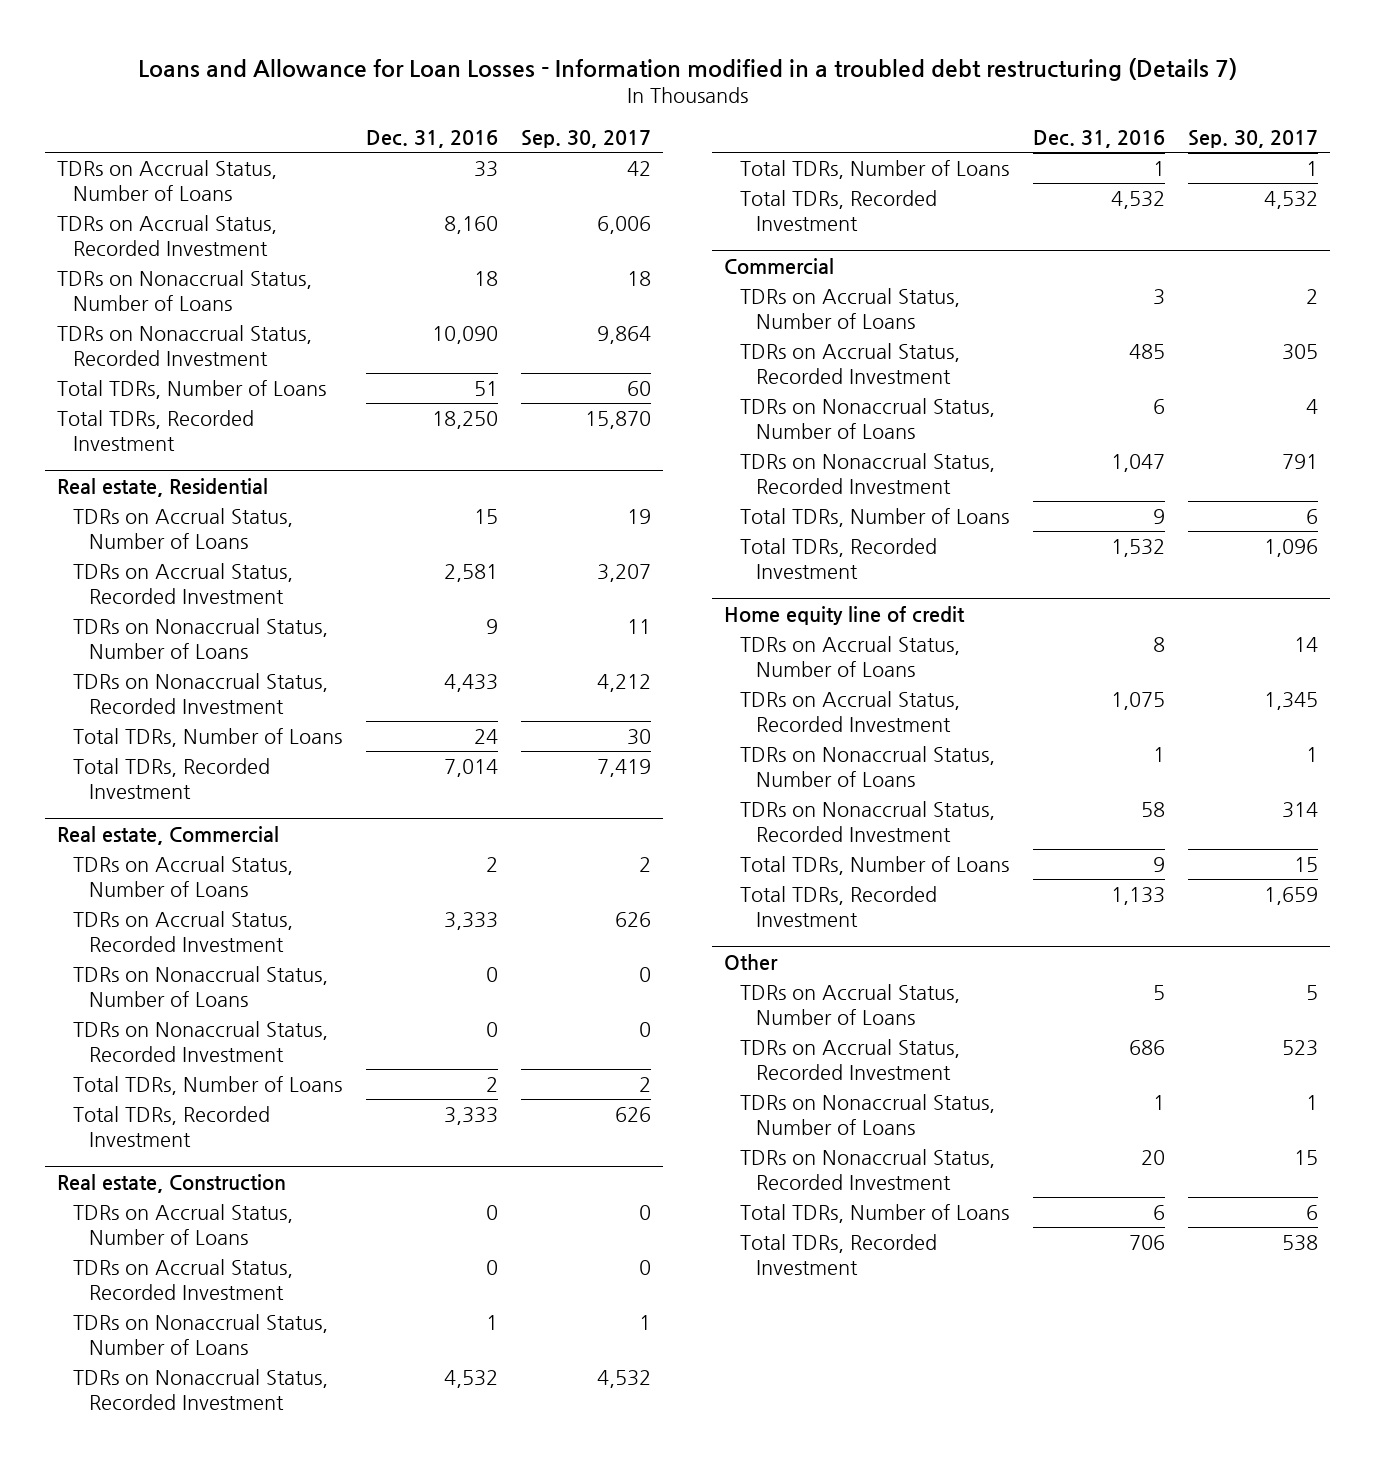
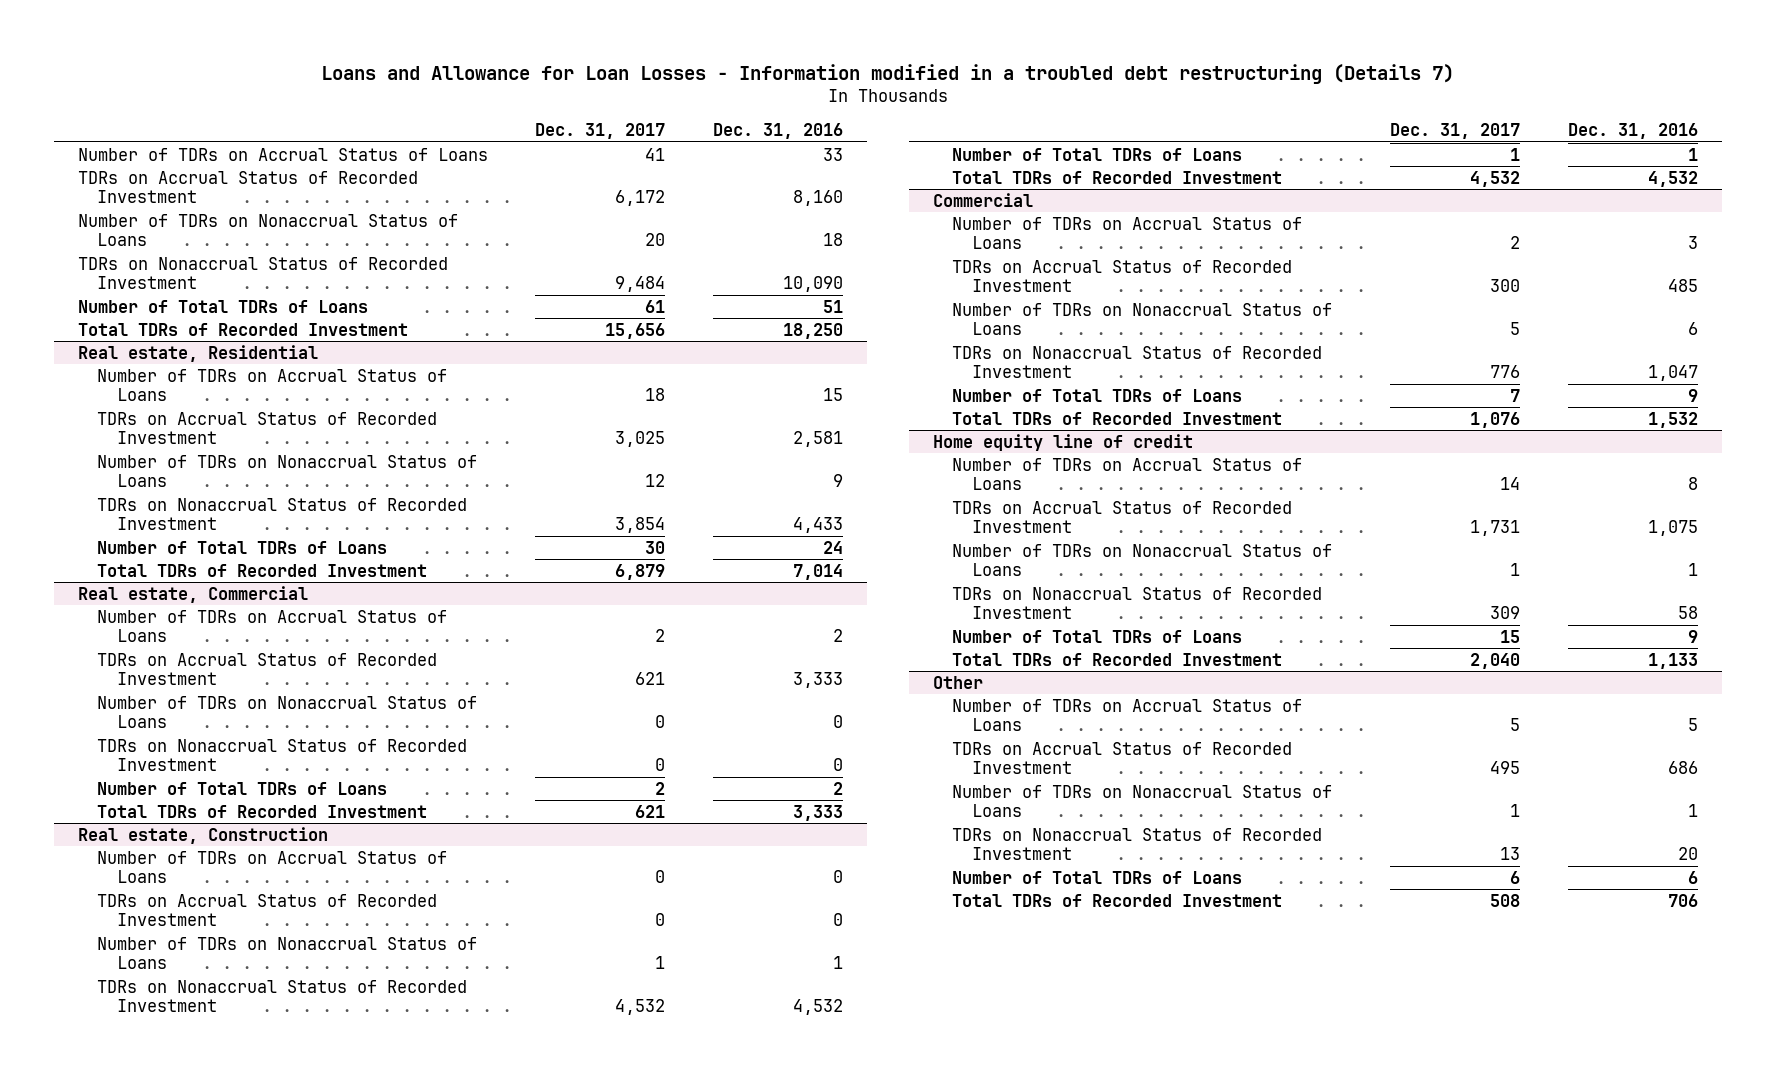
[521,129,652,148] Sep. 30, 2017 -> none
none -> [535,123,666,140] Dec. 31, 2017
[57,159,278,202] TDRs on Accrual Status, Number of Loans -> [77,147,488,161] Number of TDRs on Accrual Status of Loans
[57,214,278,257] TDRs on Accrual Status, Recorded Investment -> [77,170,418,204] TDRs on Accrual Status of Recorded Investment
[57,269,313,312] TDRs on Nonaccrual Status, Number of Loans -> [77,213,458,247] Number of TDRs on Nonaccrual Status of Loans
[57,324,313,367] TDRs on Nonaccrual Status, Recorded Investment -> [77,256,448,290] TDRs on Nonaccrual Status of Recorded Investment
[57,379,327,399] Total TDRs, Number of Loans -> [77,299,368,313] Number of Total TDRs of Loans
[57,409,255,452] Total TDRs, Recorded Investment -> [77,322,408,336] Total TDRs of Recorded Investment
[73,507,294,550] TDRs on Accrual Status, Number of Loans -> [97,368,448,402] Number of TDRs on Accrual Status of Loans
[73,562,294,605] TDRs on Accrual Status, Recorded Investment -> [97,411,438,445] TDRs on Accrual Status of Recorded Investment
[73,617,329,660] TDRs on Nonaccrual Status, Number of Loans -> [97,454,478,488] Number of TDRs on Nonaccrual Status of Loans
[73,672,329,715] TDRs on Nonaccrual Status, Recorded Investment -> [97,497,468,531] TDRs on Nonaccrual Status of Recorded Investment
[73,727,343,747] Total TDRs, Number of Loans -> [97,540,388,554] Number of Total TDRs of Loans
[73,757,271,800] Total TDRs, Recorded Investment -> [97,563,428,577] Total TDRs of Recorded Investment
[73,855,294,898] TDRs on Accrual Status, Number of Loans -> [97,609,448,643] Number of TDRs on Accrual Status of Loans
[73,910,294,953] TDRs on Accrual Status, Recorded Investment -> [97,652,438,686] TDRs on Accrual Status of Recorded Investment
[73,965,329,1008] TDRs on Nonaccrual Status, Number of Loans -> [97,695,478,729] Number of TDRs on Nonaccrual Status of Loans
[73,1020,329,1063] TDRs on Nonaccrual Status, Recorded Investment -> [97,738,468,772] TDRs on Nonaccrual Status of Recorded Investment
[73,1075,343,1095] Total TDRs, Number of Loans -> [97,781,388,795] Number of Total TDRs of Loans
[73,1105,271,1148] Total TDRs, Recorded Investment -> [97,804,428,818] Total TDRs of Recorded Investment
[73,1203,294,1246] TDRs on Accrual Status, Number of Loans -> [97,850,448,884] Number of TDRs on Accrual Status of Loans
[73,1258,294,1301] TDRs on Accrual Status, Recorded Investment -> [97,893,438,927] TDRs on Accrual Status of Recorded Investment
[73,1313,329,1356] TDRs on Nonaccrual Status, Number of Loans -> [97,936,478,970] Number of TDRs on Nonaccrual Status of Loans
[73,1368,329,1411] TDRs on Nonaccrual Status, Recorded Investment -> [97,979,468,1013] TDRs on Nonaccrual Status of Recorded Investment
[739,159,1009,179] Total TDRs, Number of Loans -> [952,147,1243,161] Number of Total TDRs of Loans
[739,189,937,232] Total TDRs, Recorded Investment -> [952,170,1283,184] Total TDRs of Recorded Investment
[739,287,960,330] TDRs on Accrual Status, Number of Loans -> [952,216,1303,250] Number of TDRs on Accrual Status of Loans
[739,342,960,385] TDRs on Accrual Status, Recorded Investment -> [952,259,1293,293] TDRs on Accrual Status of Recorded Investment
[739,397,995,440] TDRs on Nonaccrual Status, Number of Loans -> [952,302,1333,336] Number of TDRs on Nonaccrual Status of Loans
[739,452,995,495] TDRs on Nonaccrual Status, Recorded Investment -> [952,345,1323,379] TDRs on Nonaccrual Status of Recorded Investment
[739,507,1009,527] Total TDRs, Number of Loans -> [952,388,1243,402] Number of Total TDRs of Loans
[739,537,937,580] Total TDRs, Recorded Investment -> [952,411,1283,425] Total TDRs of Recorded Investment
[739,635,960,678] TDRs on Accrual Status, Number of Loans -> [952,457,1303,491] Number of TDRs on Accrual Status of Loans
[739,690,960,733] TDRs on Accrual Status, Recorded Investment -> [952,500,1293,534] TDRs on Accrual Status of Recorded Investment
[739,745,995,788] TDRs on Nonaccrual Status, Number of Loans -> [952,543,1333,577] Number of TDRs on Nonaccrual Status of Loans
[739,800,995,843] TDRs on Nonaccrual Status, Recorded Investment -> [952,586,1323,620] TDRs on Nonaccrual Status of Recorded Investment
[739,855,1009,875] Total TDRs, Number of Loans -> [952,629,1243,643] Number of Total TDRs of Loans
[739,885,937,928] Total TDRs, Recorded Investment -> [952,652,1283,666] Total TDRs of Recorded Investment
[739,983,960,1026] TDRs on Accrual Status, Number of Loans -> [952,698,1303,732] Number of TDRs on Accrual Status of Loans
[739,1038,960,1081] TDRs on Accrual Status, Recorded Investment -> [952,741,1293,775] TDRs on Accrual Status of Recorded Investment
[739,1093,995,1136] TDRs on Nonaccrual Status, Number of Loans -> [952,784,1333,818] Number of TDRs on Nonaccrual Status of Loans
[739,1148,995,1191] TDRs on Nonaccrual Status, Recorded Investment -> [952,827,1323,861] TDRs on Nonaccrual Status of Recorded Investment
[739,1203,1009,1223] Total TDRs, Number of Loans -> [952,870,1243,884] Number of Total TDRs of Loans
[739,1233,937,1276] Total TDRs, Recorded Investment -> [952,893,1283,907] Total TDRs of Recorded Investment

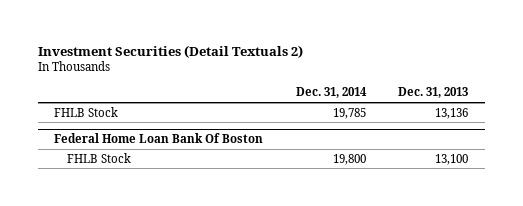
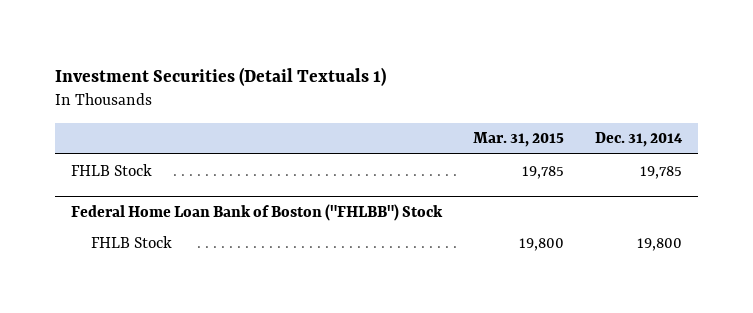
[37,44,303,58] Investment Securities (Detail Textuals 2) -> [54,66,386,86] Investment Securities (Detail Textuals 1)
[398,87,469,99] Dec. 31, 2013 -> none
none -> [472,132,564,148] Mar. 31, 2015
[54,133,264,144] Federal Home Loan Bank Of Boston -> [70,203,443,221] Federal Home Loan Bank of Boston ("FHLBB") Stock

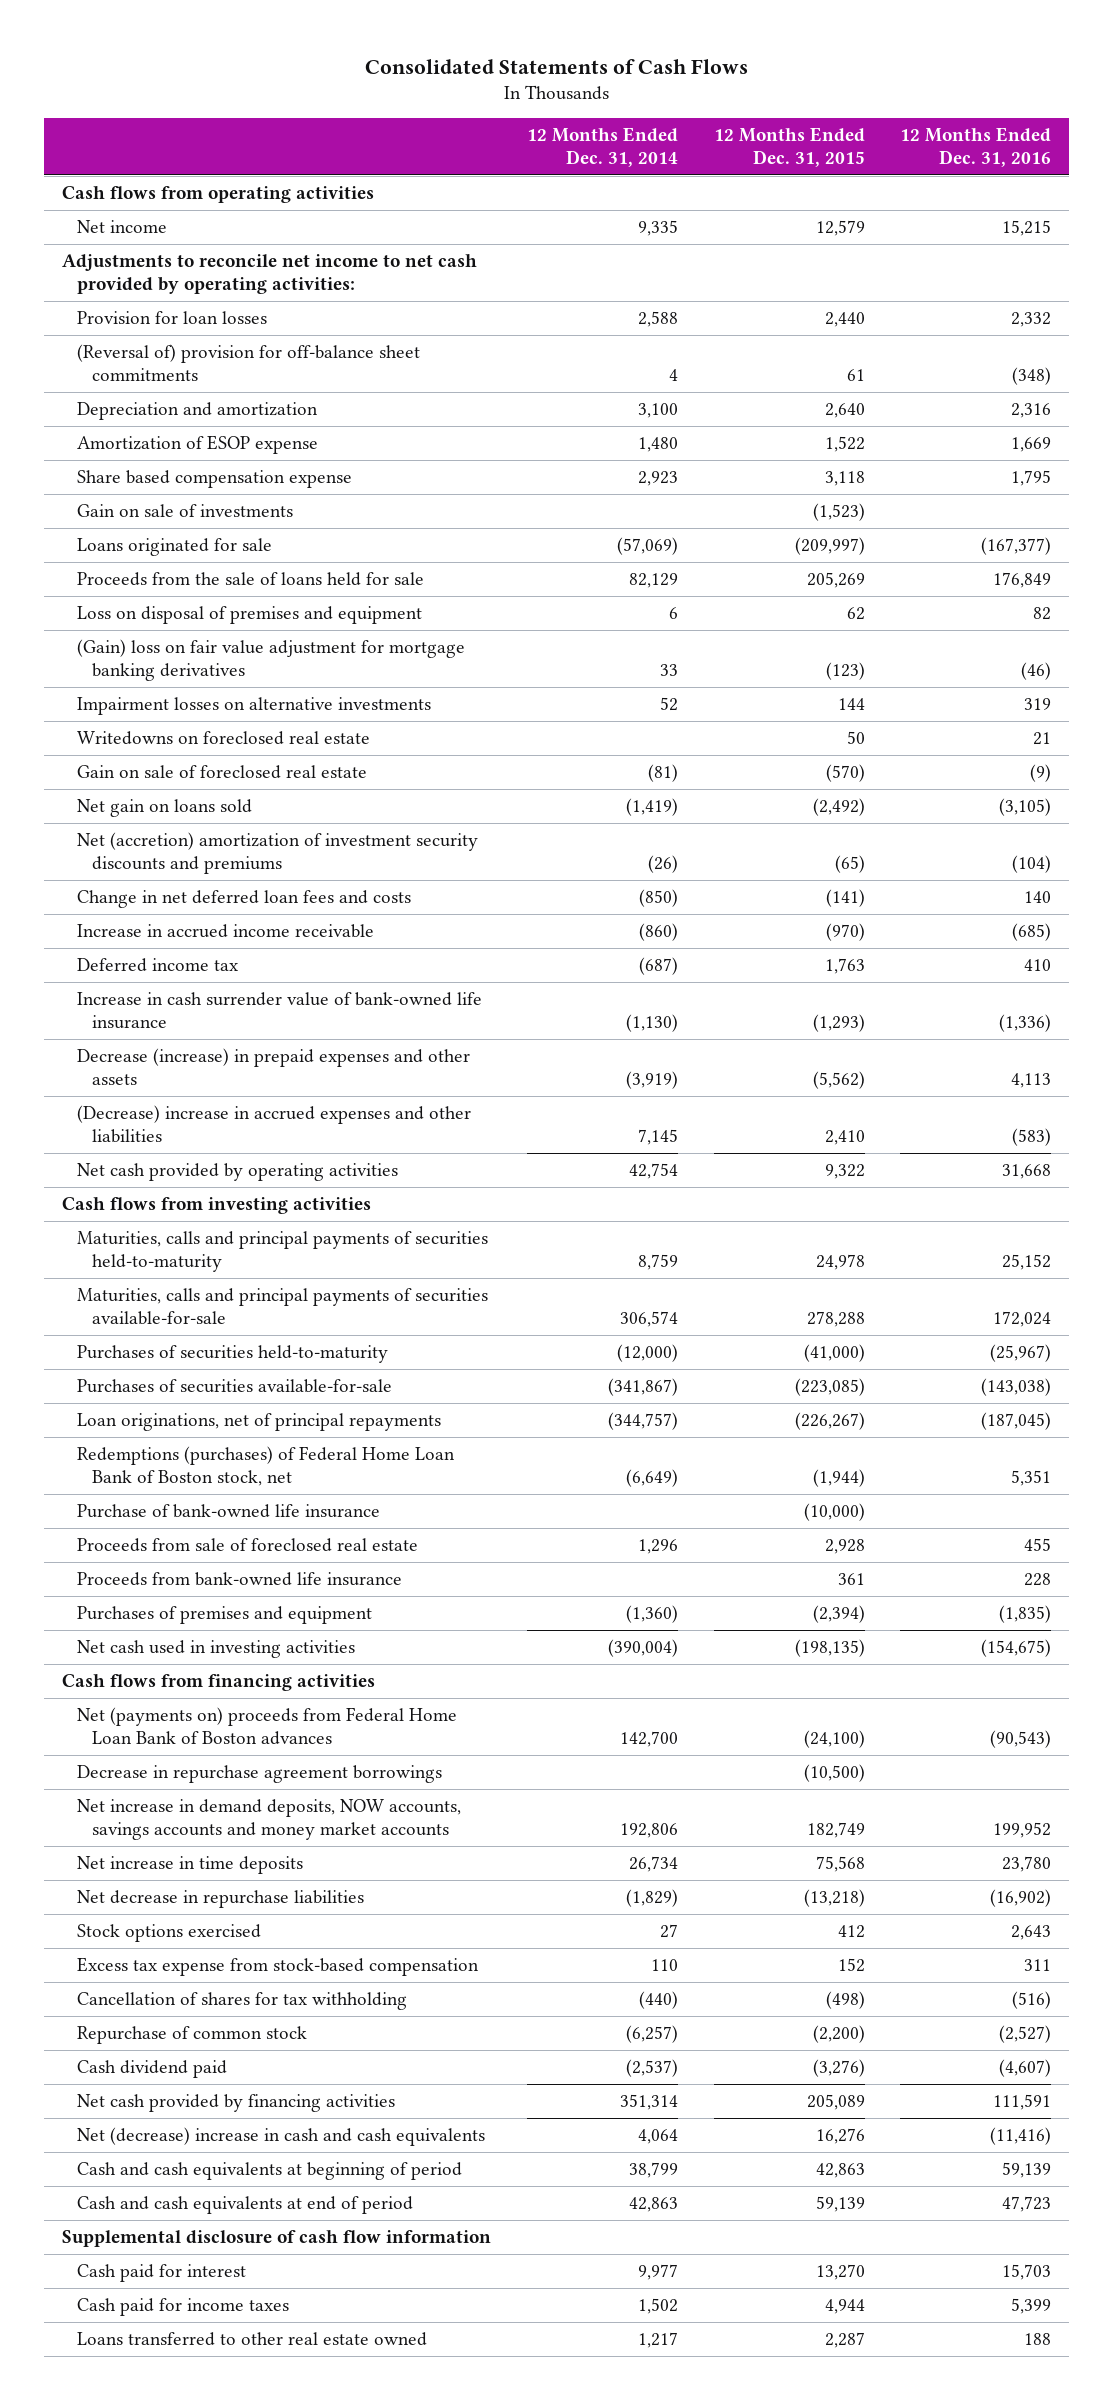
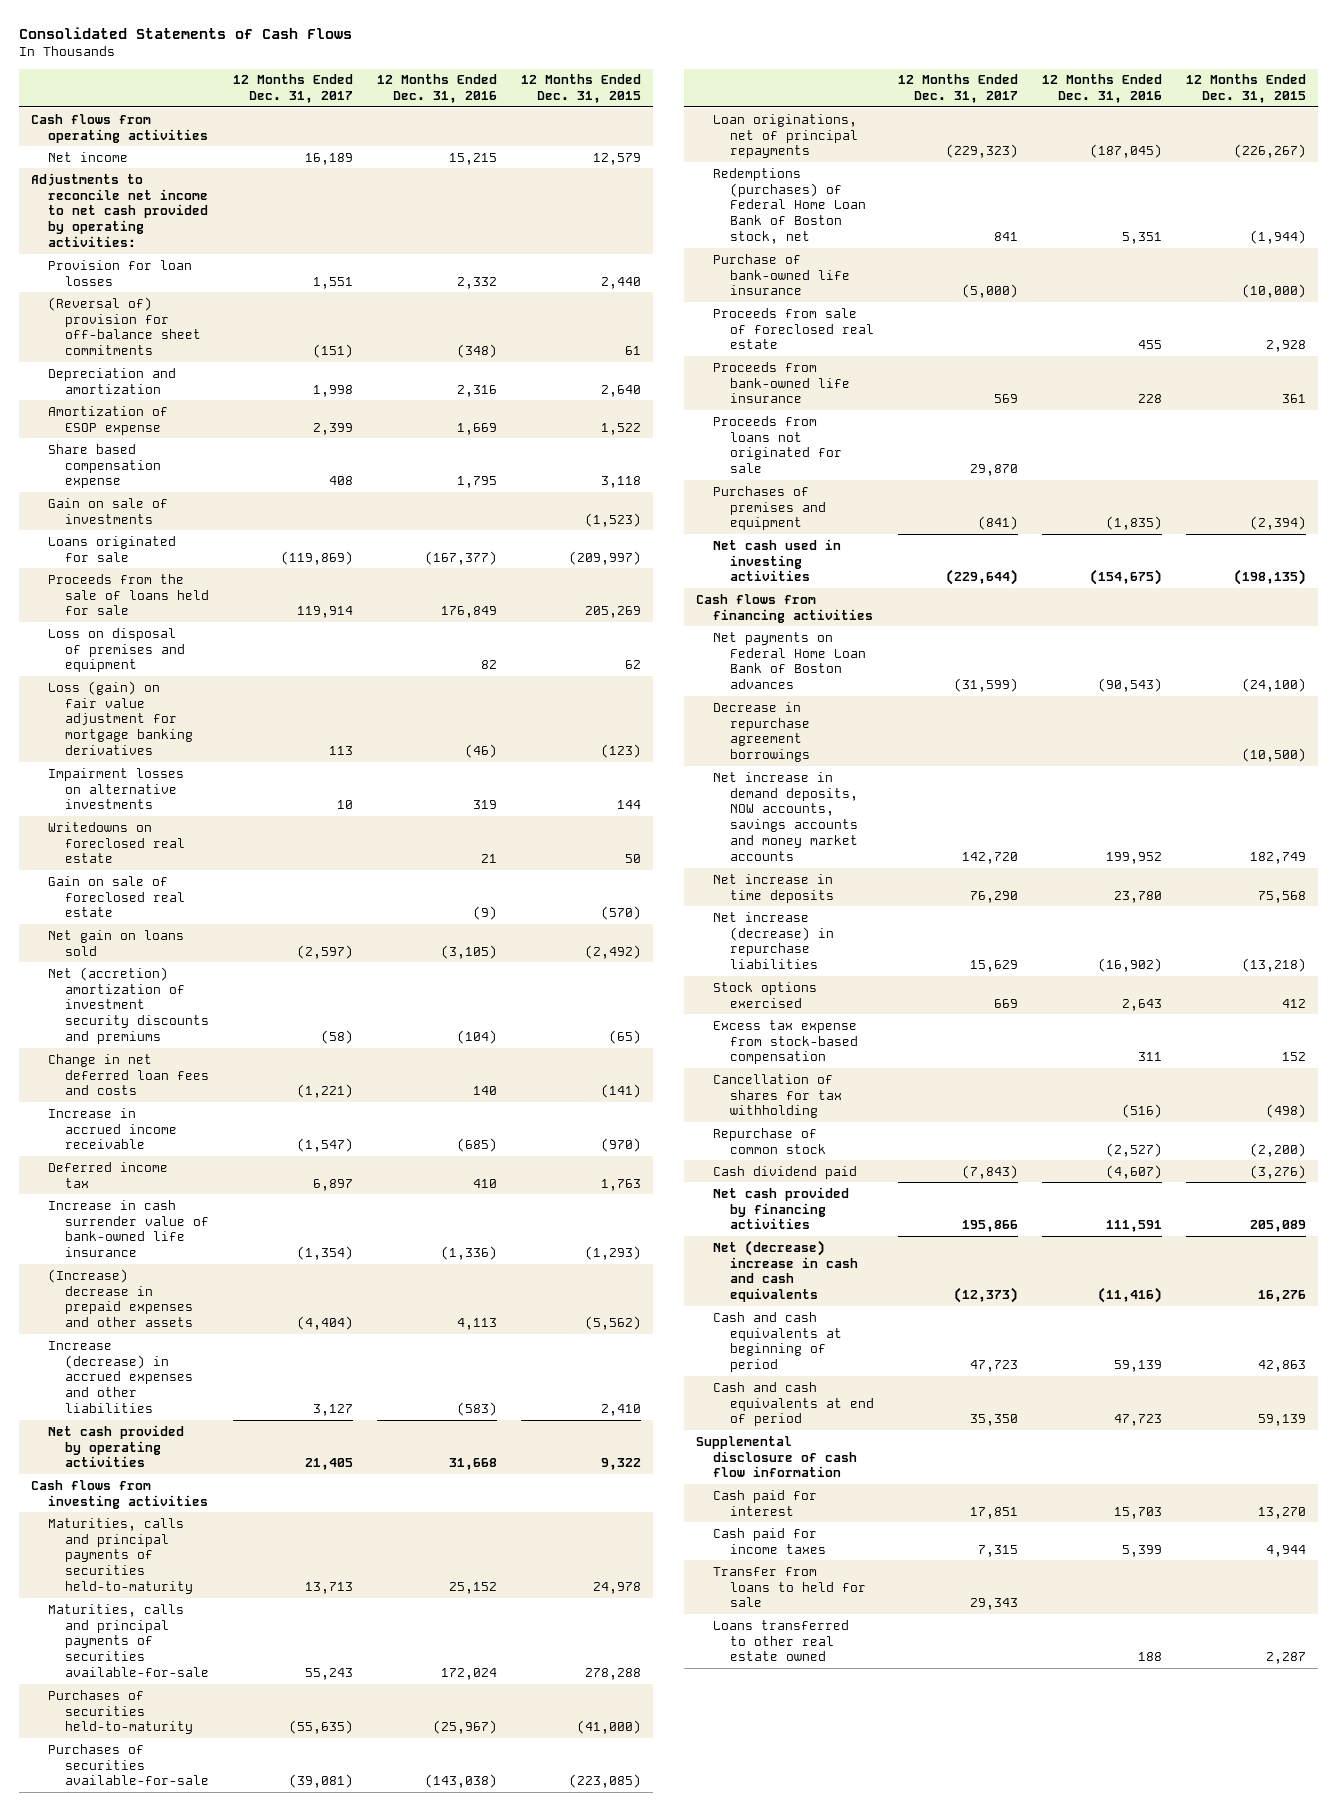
[527,126,679,168] 12 Months Ended Dec. 31, 2014 -> none
none -> [232,74,353,104] 12 Months Ended Dec. 31, 2017
[77,638,466,682] (Gain) loss on fair value adjustment for mortgage banking derivatives -> [48,680,193,756] Loss (gain) on fair value adjustment for mortgage banking derivatives
[77,1047,471,1086] Decrease (increase) in prepaid expenses and other assets -> [48,1268,193,1328] (Increase) decrease in prepaid expenses and other assets
[77,1104,472,1144] (Decrease) increase in accrued expenses and other liabilities -> [48,1340,193,1414] Increase (decrease) in accrued expenses and other liabilities
none -> [713,415,842,474] Proceeds from loans not originated for sale
[77,1706,458,1746] Net (payments on) proceeds from Federal Home Loan Bank of Boston advances -> [713,631,866,690] Net payments on Federal Home Loan Bank of Boston advances
[77,1889,365,1908] Net decrease in repurchase liabilities -> [713,911,834,970] Net increase (decrease) in repurchase liabilities
none -> [713,1566,866,1608] Transfer from loans to held for sale

